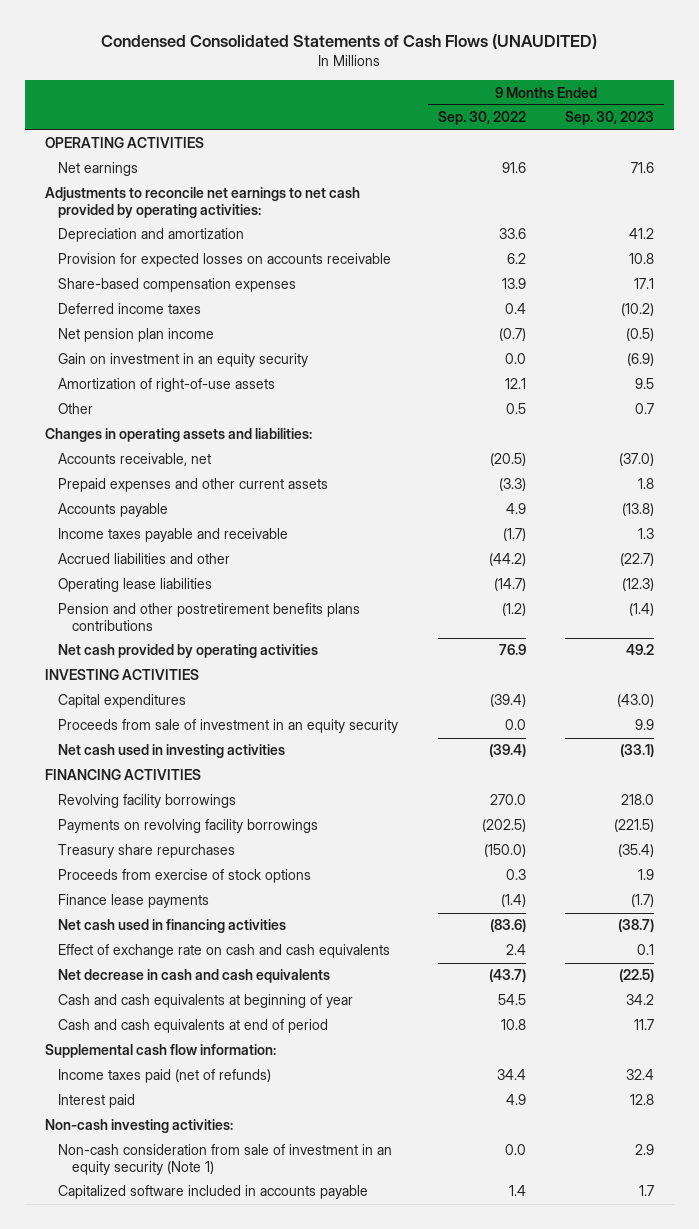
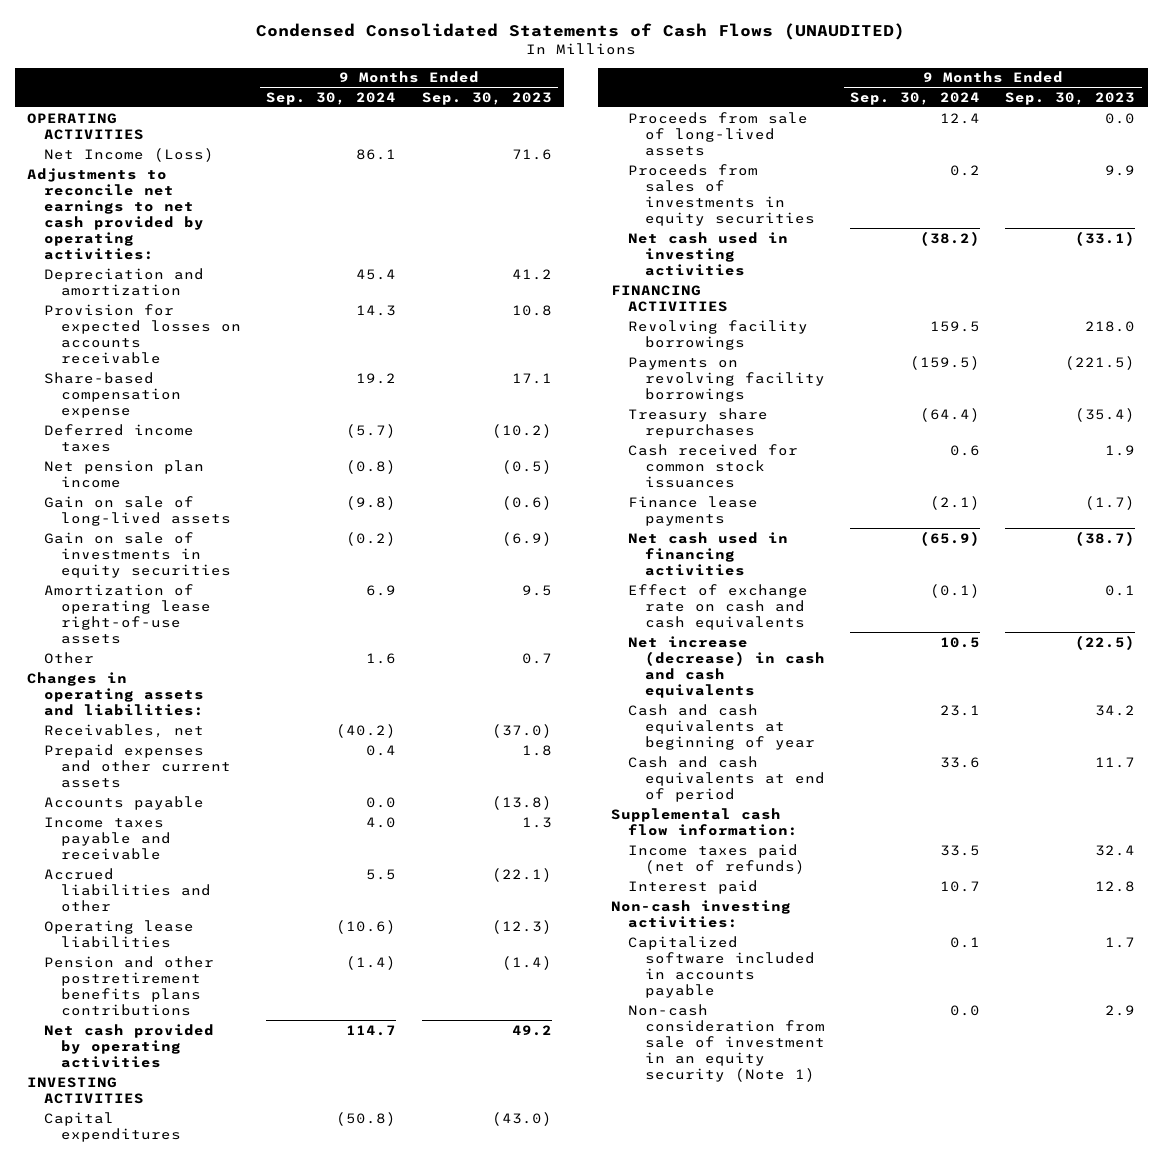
[437,111,526,126] Sep. 30, 2022 -> none
none -> [266,91,397,105] Sep. 30, 2024
[58,162,139,177] Net earnings -> [44,147,215,162] Net Income (Loss)
[58,278,297,293] Share-based compensation expenses -> [44,371,182,418] Share-based compensation expense
none -> [44,495,232,526] Gain on sale of long-lived assets
[58,353,309,368] Gain on investment in an equity security -> [44,531,232,578] Gain on sale of investments in equity securities
[58,378,276,393] Amortization of right-of-use assets -> [44,583,212,644] Amortization of operating lease right-of-use assets
[58,453,212,467] Accounts receivable, net -> [44,723,205,738] Receivables, net
[619,553,654,567] (22.7) -> [491,867,552,882] (22.1)
none -> [627,111,808,156] Proceeds from sale of long-lived assets
[58,719,399,734] Proceeds from sale of investment in an equity security -> [627,163,815,226] Proceeds from sales of investments in equity securities
[58,869,312,884] Proceeds from exercise of stock options -> none
none -> [627,443,798,488] Cash received for common stock issuances
[58,969,331,984] Net decrease in cash and cash equivalents -> [627,635,825,698] Net increase (decrease) in cash and cash equivalents
[58,1144,393,1176] Non-cash consideration from sale of investment in an equity security (Note 1) -> [627,1003,825,1083] Non-cash consideration from sale of investment in an equity security (Note 1)

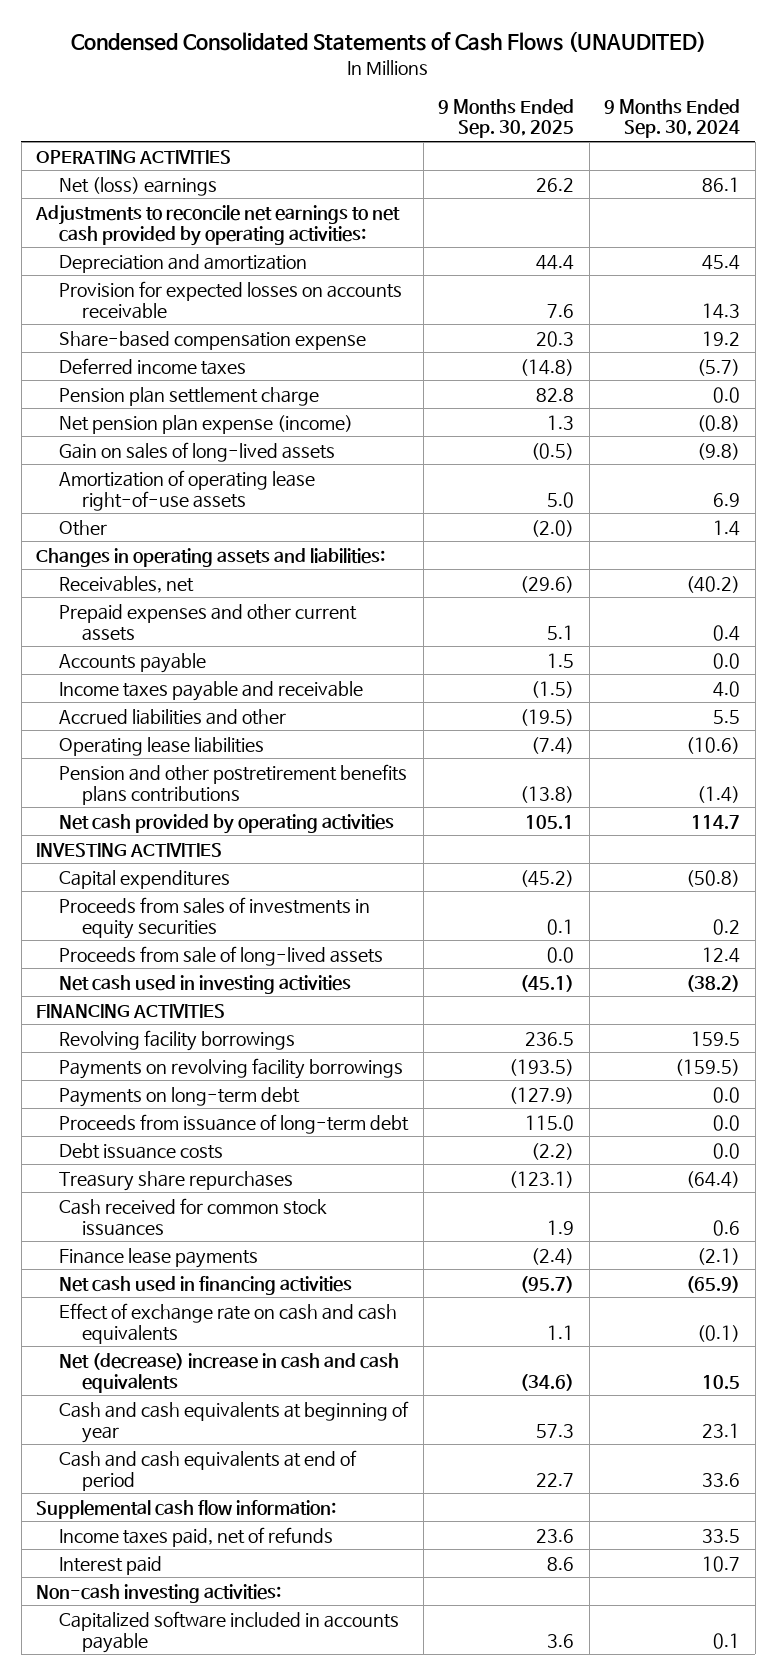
[421,91,552,105] Sep. 30, 2023 -> none
none -> [438,98,575,139] 9 Months Ended Sep. 30, 2025
[44,147,215,162] Net Income (Loss) -> [59,176,218,196] Net (loss) earnings
[44,531,232,578] Gain on sale of investments in equity securities -> none
none -> [59,386,320,406] Pension plan settlement charge
[44,459,205,488] Net pension plan income -> [59,414,354,434] Net pension plan expense (income)
[44,495,232,526] Gain on sale of long-lived assets -> [59,441,336,462] Gain on sales of long-lived assets
[366,652,397,664] 1.6 -> [713,519,741,536] 1.4
[627,111,808,156] Proceeds from sale of long-lived assets -> [59,945,384,966] Proceeds from sale of long-lived assets
none -> [59,1086,301,1107] Payments on long-term debt
none -> [59,1113,410,1134] Proceeds from issuance of long-term debt
none -> [59,1142,224,1159] Debt issuance costs
[627,635,825,698] Net increase (decrease) in cash and cash equivalents -> [59,1352,400,1393] Net (decrease) increase in cash and cash equivalents
[627,843,805,874] Income taxes paid (net of refunds) -> [59,1526,334,1547] Income taxes paid, net of refunds
[627,1003,825,1083] Non-cash consideration from sale of investment in an equity security (Note 1) -> none

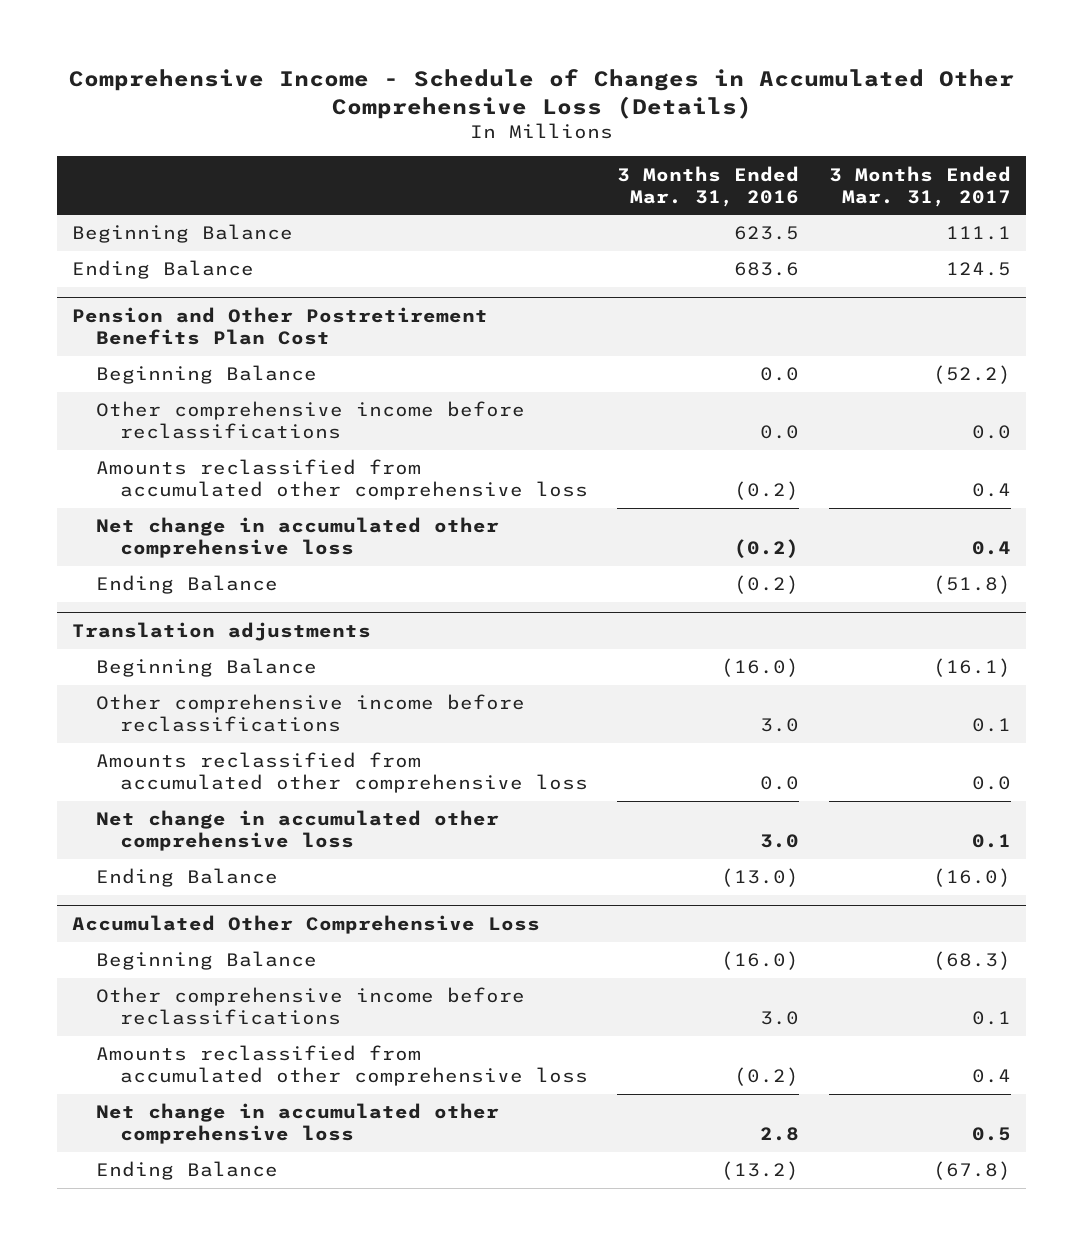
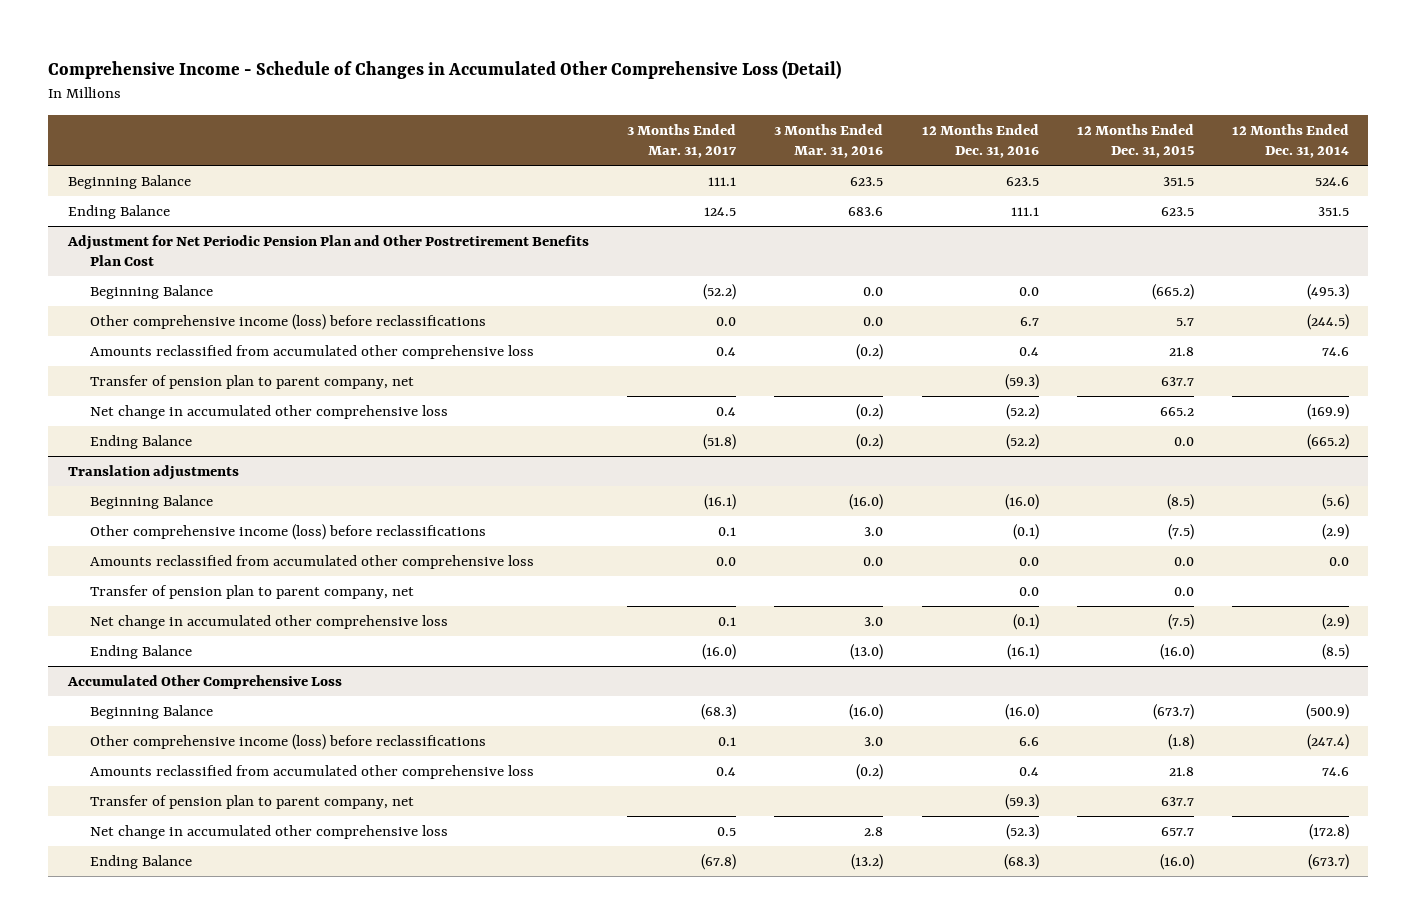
[68,68,1014,119] Comprehensive Income - Schedule of Changes in Accumulated Other Comprehensive Loss (Details) -> [48,59,842,79] Comprehensive Income - Schedule of Changes in Accumulated Other Comprehensive Loss (Detail)
none -> [921,123,1039,159] 12 Months Ended Dec. 31, 2016
none -> [1076,123,1194,159] 12 Months Ended Dec. 31, 2015
none -> [1232,123,1350,159] 12 Months Ended Dec. 31, 2014
[72,307,489,346] Pension and Other Postretirement Benefits Plan Cost -> [66,234,589,266] Adjustment for Net Periodic Pension Plan and Other Postretirement Benefits Plan Cost
[95,401,525,440] Other comprehensive income before reclassifications -> [89,313,486,330] Other comprehensive income (loss) before reclassifications
none -> [89,374,414,389] Transfer of pension plan to parent company, net
[95,694,525,733] Other comprehensive income before reclassifications -> [89,523,486,540] Other comprehensive income (loss) before reclassifications
none -> [89,584,414,599] Transfer of pension plan to parent company, net
[95,987,525,1026] Other comprehensive income before reclassifications -> [89,733,486,750] Other comprehensive income (loss) before reclassifications
none -> [89,794,414,809] Transfer of pension plan to parent company, net

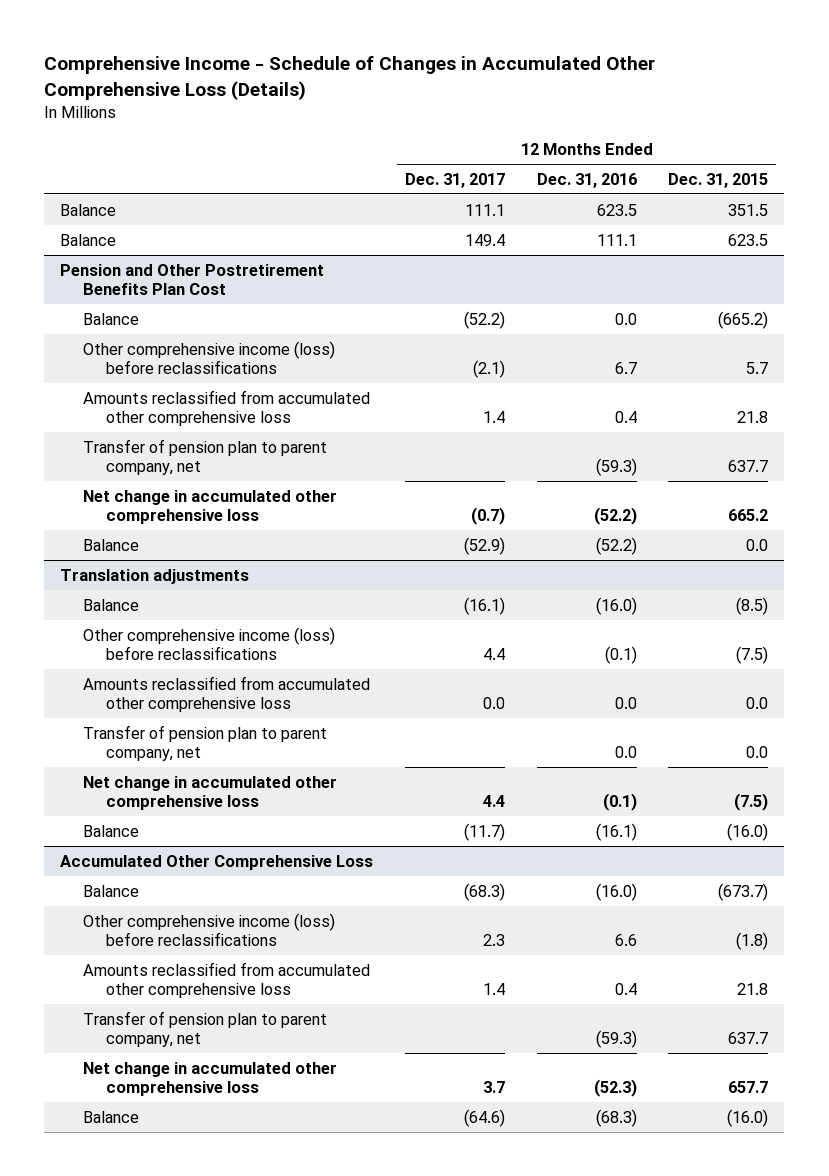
[48,59,842,79] Comprehensive Income - Schedule of Changes in Accumulated Other Comprehensive Loss (Detail) -> [44,56,656,100] Comprehensive Income - Schedule of Changes in Accumulated Other Comprehensive Loss (Details)
[626,123,737,159] 3 Months Ended Mar. 31, 2017 -> none
[774,123,884,159] 3 Months Ended Mar. 31, 2016 -> none
[1232,123,1350,159] 12 Months Ended Dec. 31, 2014 -> none
none -> [404,172,505,188] Dec. 31, 2017
[67,174,191,189] Beginning Balance -> [60,203,117,216] Balance
[67,204,170,219] Ending Balance -> [60,233,117,246] Balance
[66,234,589,266] Adjustment for Net Periodic Pension Plan and Other Postretirement Benefits Plan Cost -> [60,263,325,296] Pension and Other Postretirement Benefits Plan Cost
[89,284,213,299] Beginning Balance -> [83,312,140,325] Balance
[89,434,192,449] Ending Balance -> [83,538,140,551] Balance
[89,494,213,509] Beginning Balance -> [83,598,140,611] Balance
[89,644,192,659] Ending Balance -> [83,824,140,837] Balance
[89,704,213,719] Beginning Balance -> [83,884,140,897] Balance
[89,854,192,869] Ending Balance -> [83,1110,140,1123] Balance

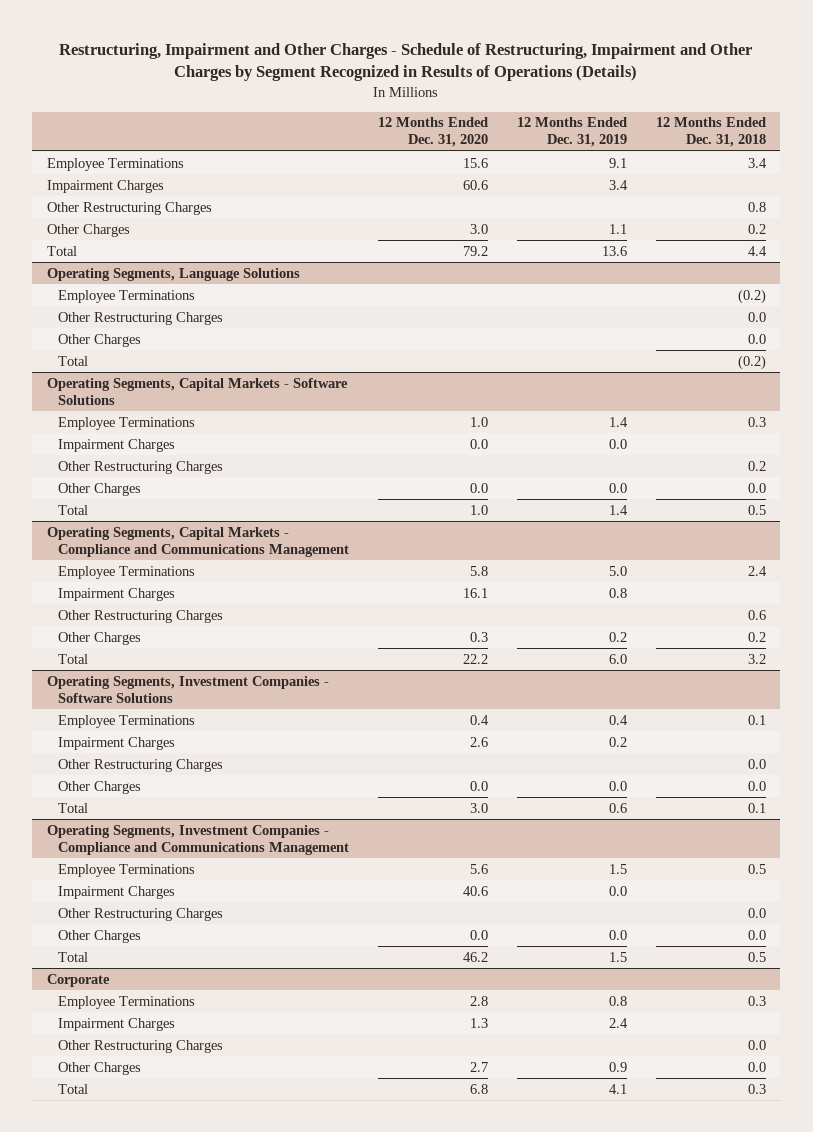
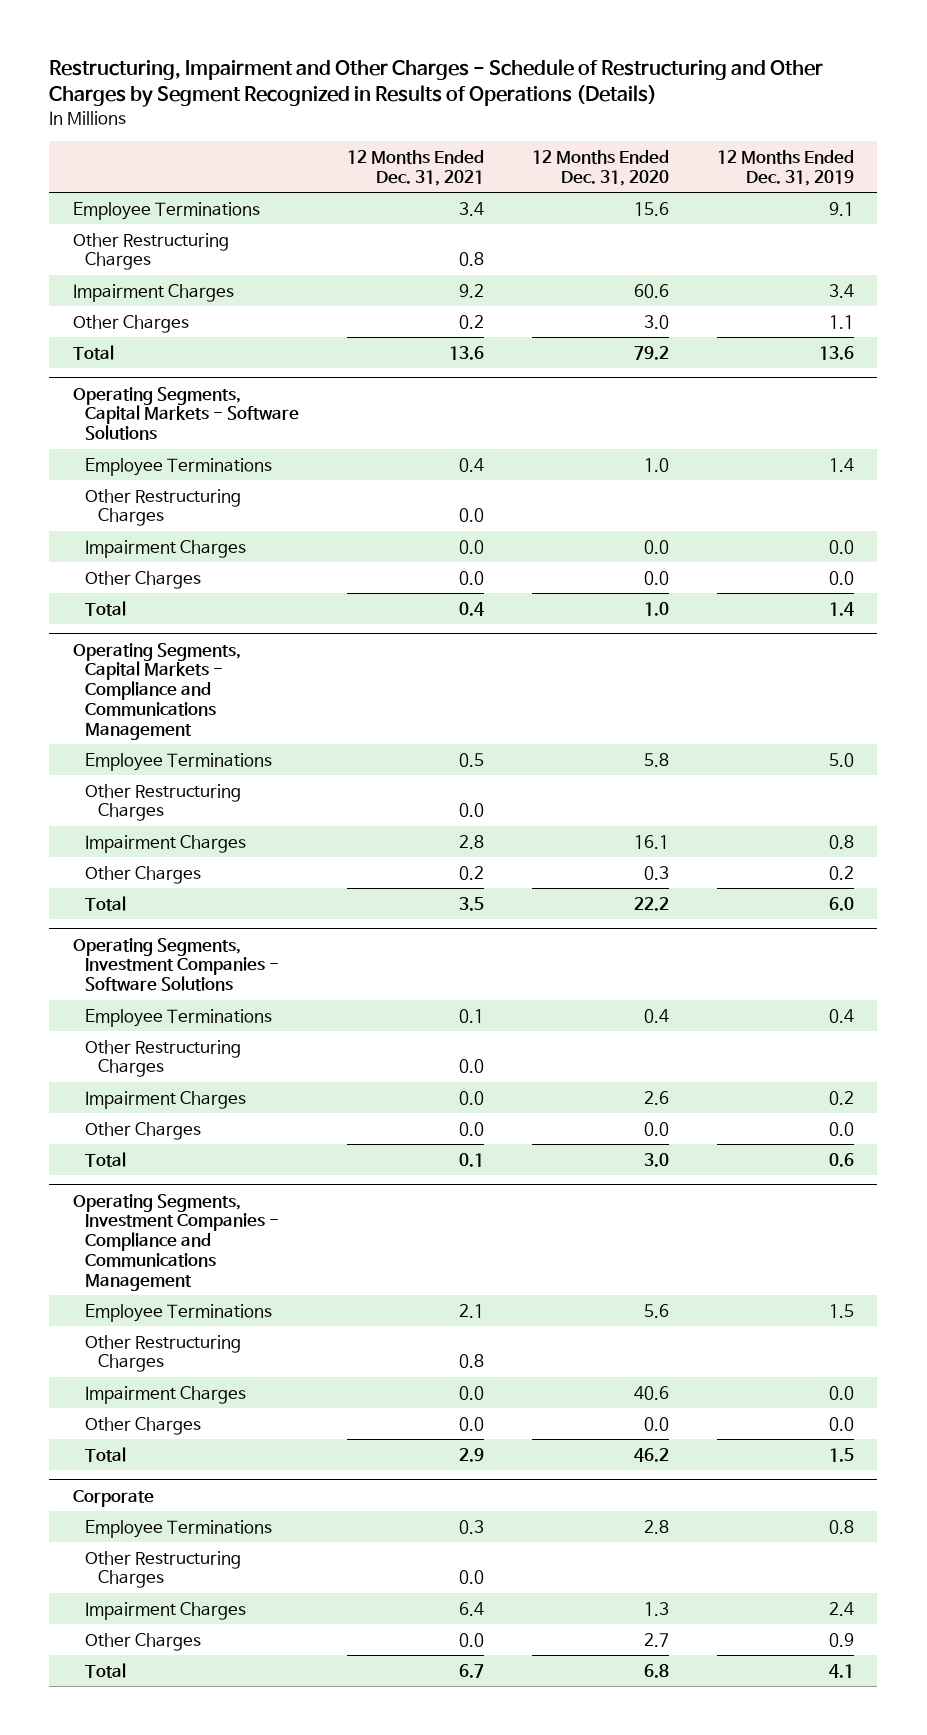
[59,42,753,82] Restructuring, Impairment and Other Charges - Schedule of Restructuring, Impairment and Other Charges by Segment Recognized in Results of Operations (Details) -> [49,59,824,108] Restructuring, Impairment and Other Charges - Schedule of Restructuring and Other Charges by Segment Recognized in Results of Operations (Details)
[656,117,767,148] 12 Months Ended Dec. 31, 2018 -> none
none -> [347,149,485,186] 12 Months Ended Dec. 31, 2021
[46,179,164,193] Impairment Charges -> [72,283,234,302] Impairment Charges
[46,267,300,281] Operating Segments, Language Solutions -> none
[58,289,196,303] Employee Terminations -> none
[58,311,224,325] Other Restructuring Charges -> none
[58,333,142,347] Other Charges -> none
[58,355,89,366] Total -> none
[58,438,176,452] Impairment Charges -> [85,539,247,558] Impairment Charges
[58,587,176,601] Impairment Charges -> [85,834,247,853] Impairment Charges
[58,736,176,750] Impairment Charges -> [85,1090,247,1109] Impairment Charges
[58,885,176,899] Impairment Charges -> [85,1385,247,1404] Impairment Charges
[58,1017,176,1031] Impairment Charges -> [85,1601,247,1620] Impairment Charges

